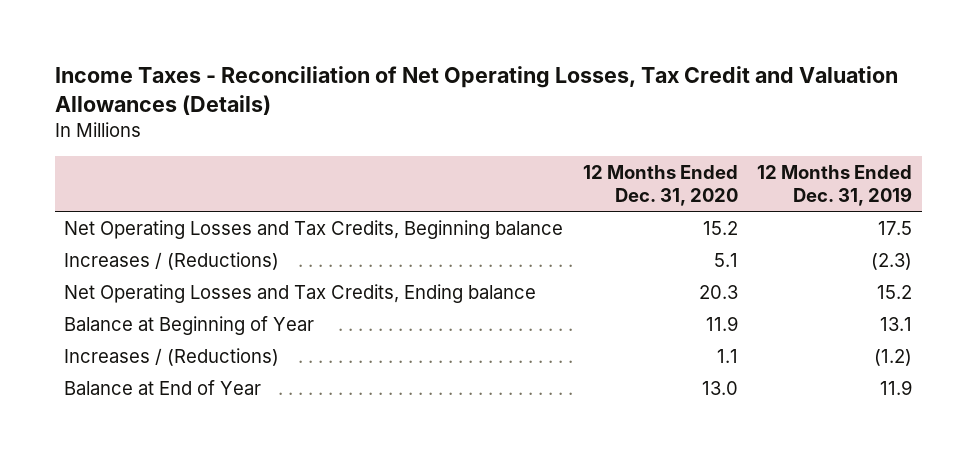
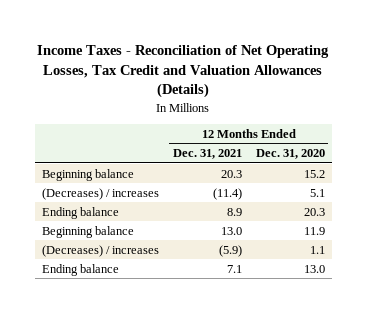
[757,164,913,207] 12 Months Ended Dec. 31, 2019 -> none
none -> [172,149,242,160] Dec. 31, 2021
[64,219,564,239] Net Operating Losses and Tax Credits, Beginning balance -> [41,168,134,181] Beginning balance
[64,251,280,270] Increases / (Reductions) -> [41,187,159,200] (Decreases) / increases
[64,283,537,303] Net Operating Losses and Tax Credits, Ending balance -> [41,206,119,219] Ending balance
[64,315,315,335] Balance at Beginning of Year -> [41,225,134,238] Beginning balance
[64,347,280,366] Increases / (Reductions) -> [41,244,159,257] (Decreases) / increases
[64,379,262,395] Balance at End of Year -> [41,263,119,276] Ending balance

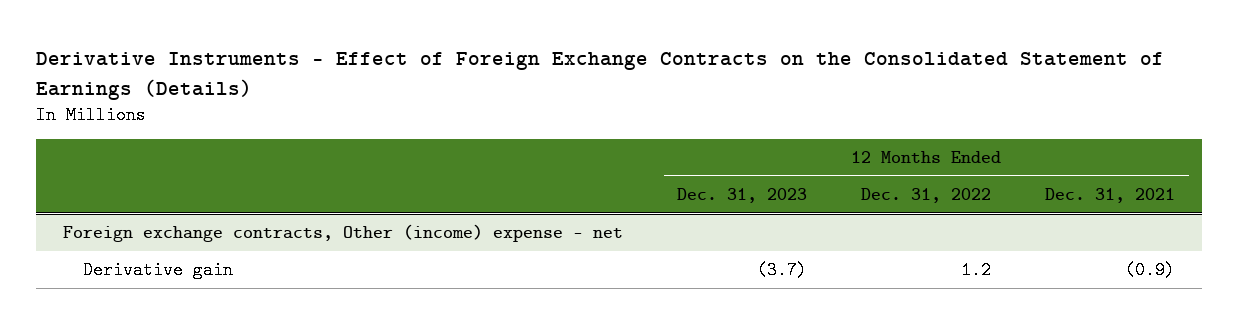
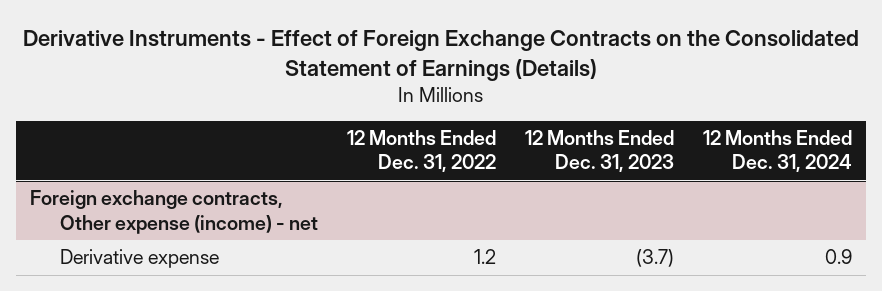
[1045,188,1176,204] Dec. 31, 2021 -> none
none -> [702,130,852,173] 12 Months Ended Dec. 31, 2024
[63,224,624,243] Foreign exchange contracts, Other (income) expense - net -> [30,190,318,234] Foreign exchange contracts, Other expense (income) - net
[82,261,233,280] Derivative gain -> [59,249,219,269] Derivative expense

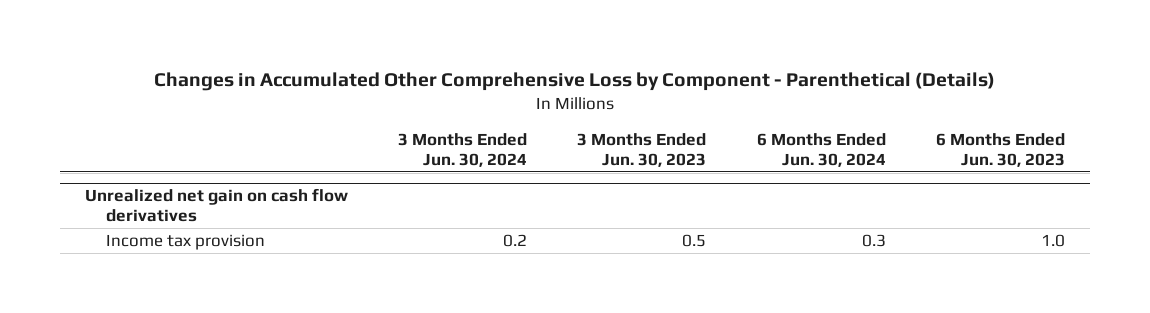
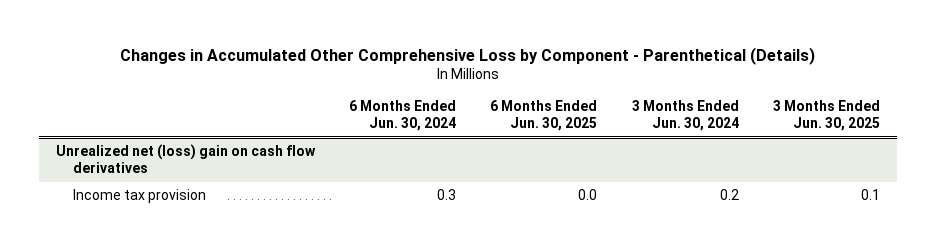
[577,132,707,167] 3 Months Ended Jun. 30, 2023 -> none
[936,132,1066,167] 6 Months Ended Jun. 30, 2023 -> none
none -> [490,100,598,132] 6 Months Ended Jun. 30, 2025
none -> [772,100,880,132] 3 Months Ended Jun. 30, 2025
[84,188,348,223] Unrealized net gain on cash flow derivatives -> [56,143,317,174] Unrealized net (loss) gain on cash flow derivatives

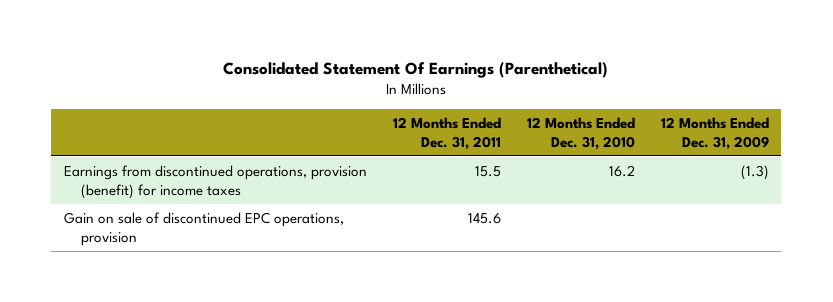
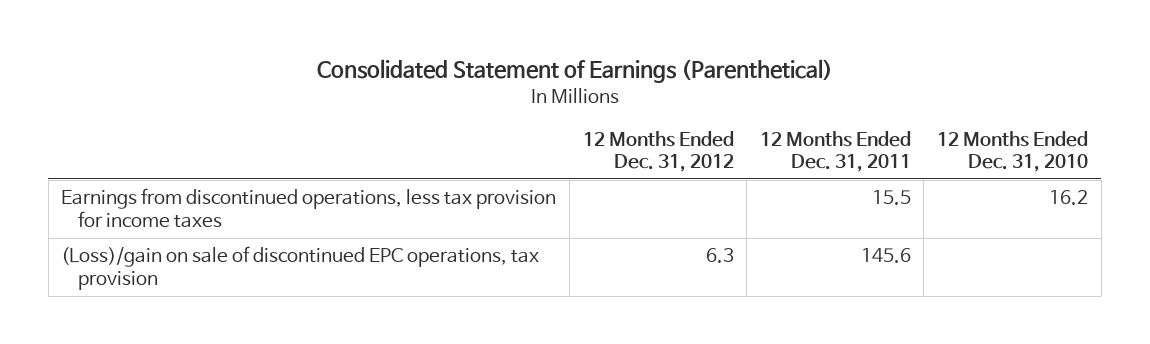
[223,62,609,79] Consolidated Statement Of Earnings (Parenthetical) -> [316,59,833,84] Consolidated Statement of Earnings (Parenthetical)
[660,117,769,150] 12 Months Ended Dec. 31, 2009 -> none
none -> [582,130,734,172] 12 Months Ended Dec. 31, 2012
[64,165,368,199] Earnings from discontinued operations, provision (benefit) for income taxes -> [61,188,557,228] Earnings from discontinued operations, less tax provision for income taxes
[64,212,345,246] Gain on sale of discontinued EPC operations, provision -> [61,246,540,290] (Loss)/gain on sale of discontinued EPC operations, tax provision

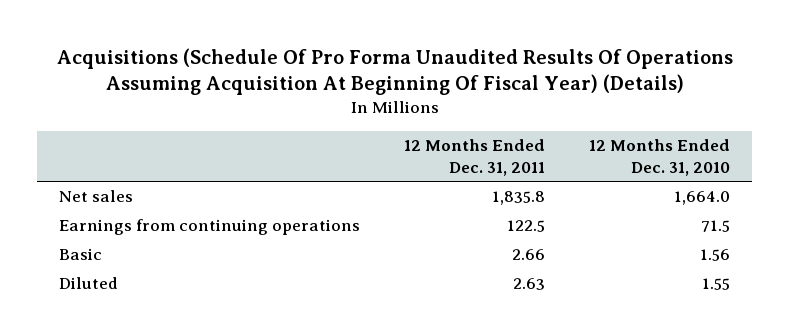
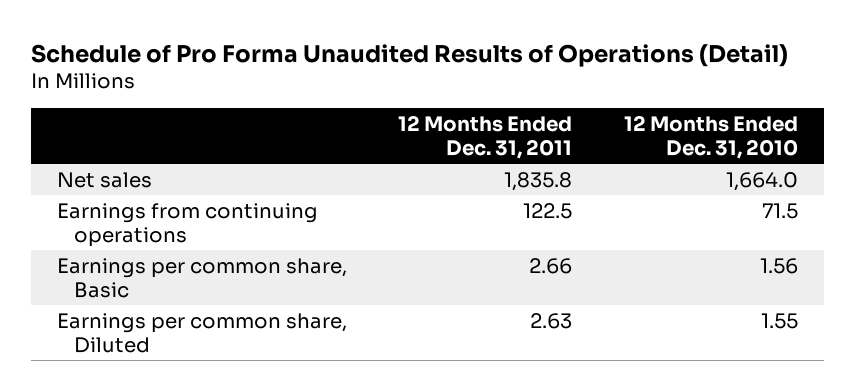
[56,47,733,96] Acquisitions (Schedule Of Pro Forma Unaudited Results Of Operations Assuming Acquisition At Beginning Of Fiscal Year) (Details) -> [30,43,788,67] Schedule of Pro Forma Unaudited Results of Operations (Detail)
[58,248,102,261] Basic -> [56,257,347,298] Earnings per common share, Basic
[58,277,118,290] Diluted -> [56,312,347,353] Earnings per common share, Diluted

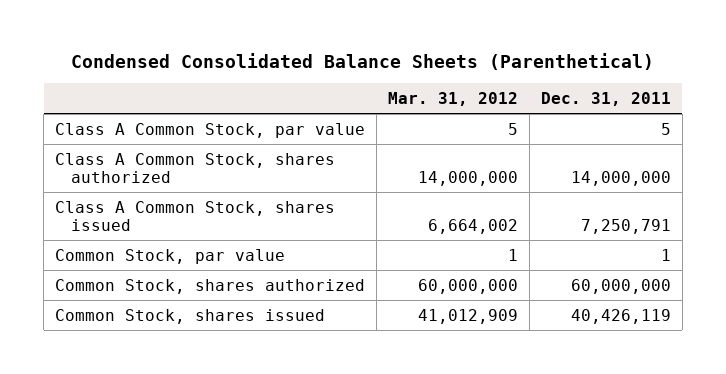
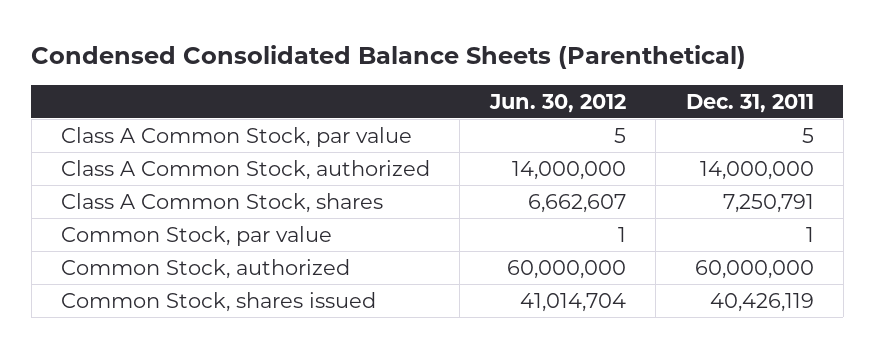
[387,91,518,106] Mar. 31, 2012 -> none
none -> [488,93,626,113] Jun. 30, 2012
[55,152,336,183] Class A Common Stock, shares authorized -> [61,159,431,180] Class A Common Stock, authorized
[55,200,336,231] Class A Common Stock, shares issued -> [61,192,384,213] Class A Common Stock, shares
[55,278,366,294] Common Stock, shares authorized -> [61,258,351,279] Common Stock, authorized

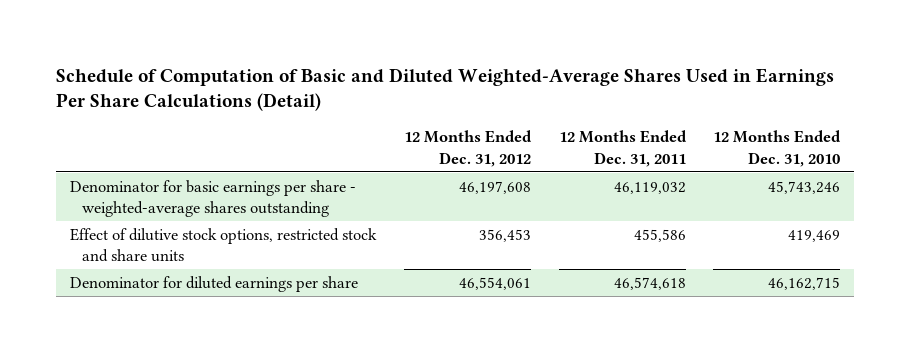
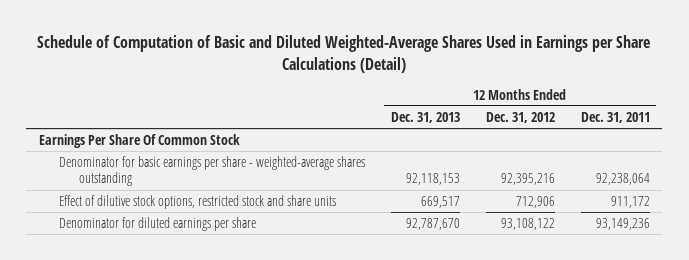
[56,67,835,112] Schedule of Computation of Basic and Diluted Weighted-Average Shares Used in Earnings Per Share Calculations (Detail) -> [37,34,651,73] Schedule of Computation of Basic and Diluted Weighted-Average Shares Used in Earnings per Share Calculations (Detail)
[713,130,842,167] 12 Months Ended Dec. 31, 2010 -> none
none -> [390,111,460,123] Dec. 31, 2013
none -> [39,134,241,149] Earnings Per Share Of Common Stock
[458,180,531,194] 46,197,608 -> [500,173,555,186] 92,395,216
[613,181,686,194] 46,119,032 -> [595,173,650,186] 92,238,064
[478,228,531,242] 356,453 -> [515,196,555,209] 712,906
[633,228,686,242] 455,586 -> [610,196,650,209] 911,172
[458,276,531,290] 46,554,061 -> [500,218,555,231] 93,108,122
[613,276,686,290] 46,574,618 -> [595,218,650,231] 93,149,236

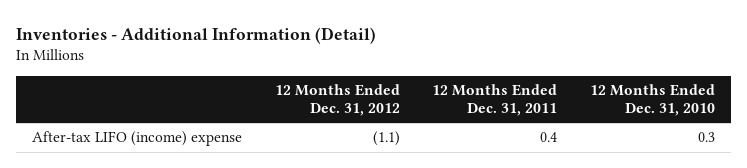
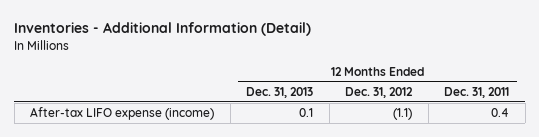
[589,84,715,116] 12 Months Ended Dec. 31, 2010 -> none
none -> [246,87,314,99] Dec. 31, 2013
[32,131,243,147] After-tax LIFO (income) expense -> [30,107,215,121] After-tax LIFO expense (income)

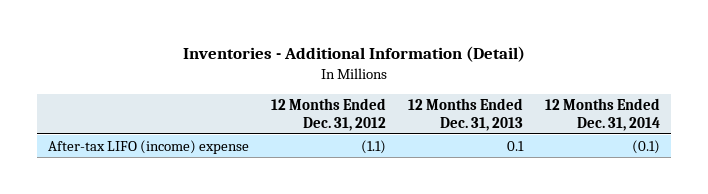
[444,87,510,99] Dec. 31, 2011 -> none
none -> [545,97,661,131] 12 Months Ended Dec. 31, 2014
[30,107,215,121] After-tax LIFO expense (income) -> [47,139,249,154] After-tax LIFO (income) expense

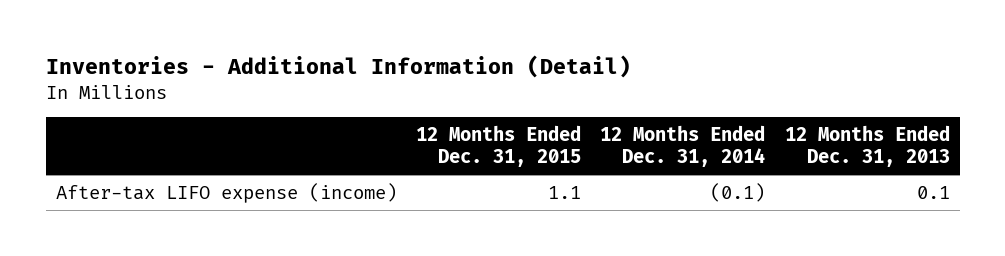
[270,97,386,131] 12 Months Ended Dec. 31, 2012 -> none
none -> [416,125,582,168] 12 Months Ended Dec. 31, 2015
[47,139,249,154] After-tax LIFO (income) expense -> [55,183,397,204] After-tax LIFO expense (income)

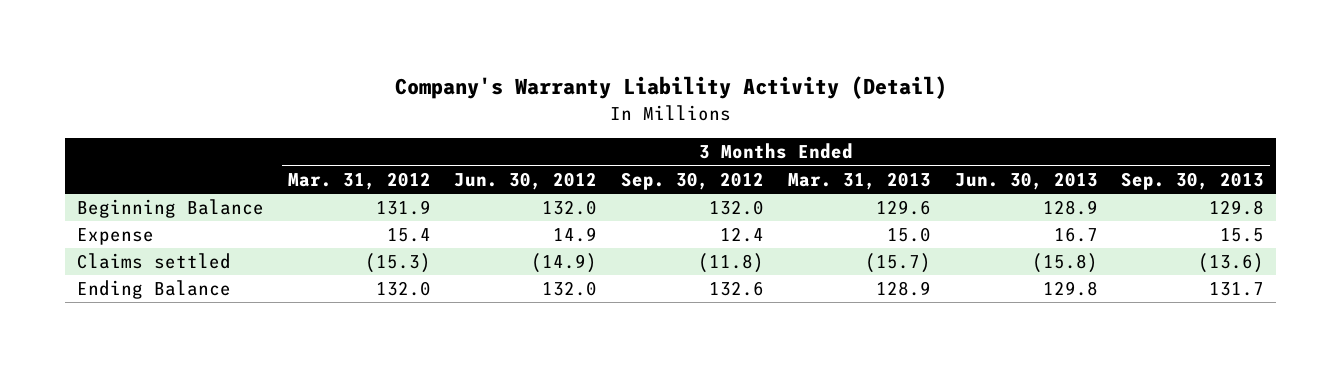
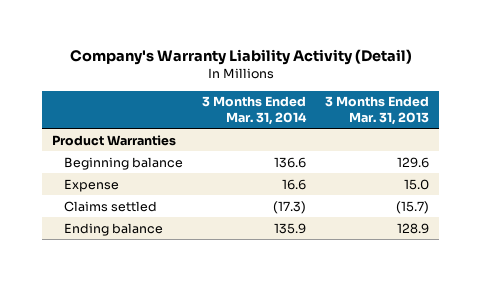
[287,171,431,190] Mar. 31, 2012 -> none
[454,171,598,190] Jun. 30, 2012 -> none
[621,171,765,190] Sep. 30, 2012 -> none
[954,171,1098,190] Jun. 30, 2013 -> none
[1121,171,1265,190] Sep. 30, 2013 -> none
none -> [202,96,308,125] 3 Months Ended Mar. 31, 2014
none -> [51,134,176,146] Product Warranties
[77,199,265,219] Beginning Balance -> [63,156,183,170] Beginning balance
[77,280,232,300] Ending Balance -> [63,222,163,236] Ending balance

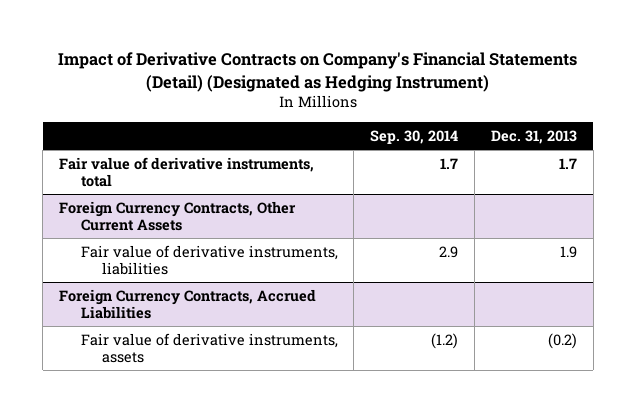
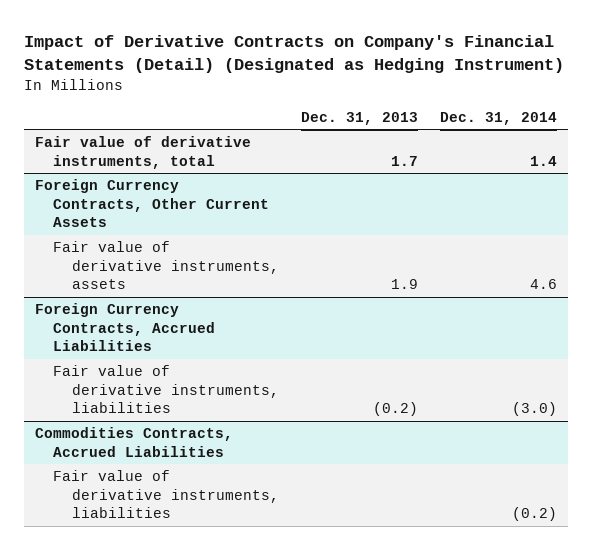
[370,129,459,144] Sep. 30, 2014 -> none
none -> [440,111,558,125] Dec. 31, 2014
[80,244,338,275] Fair value of derivative instruments, liabilities -> [53,241,279,290] Fair value of derivative instruments, assets
[80,332,338,363] Fair value of derivative instruments, assets -> [53,365,279,414] Fair value of derivative instruments, liabilities
none -> [35,427,234,457] Commodities Contracts, Accrued Liabilities
none -> [53,470,279,519] Fair value of derivative instruments, liabilities

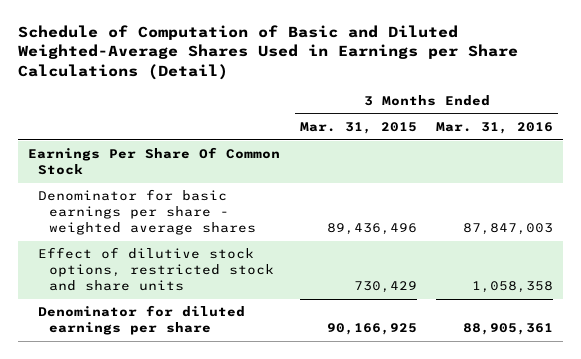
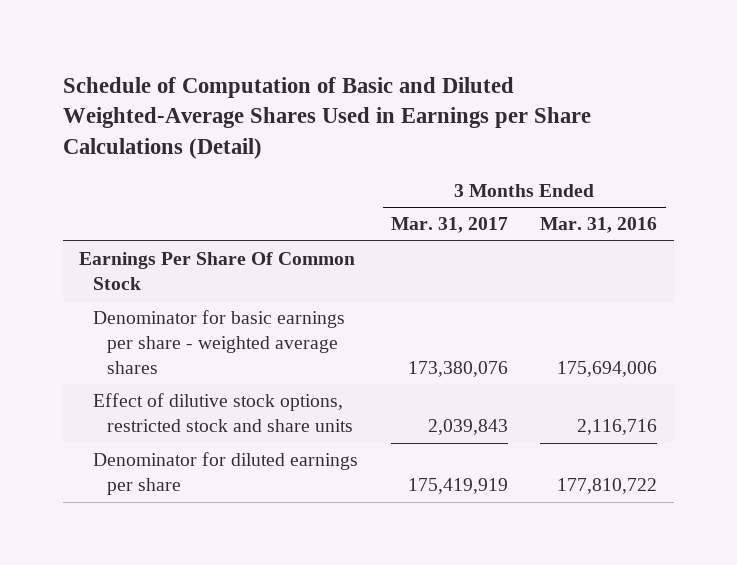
[299,122,417,135] Mar. 31, 2015 -> none
none -> [390,217,508,234] Mar. 31, 2017
[463,223,554,236] 87,847,003 -> [557,360,658,377] 175,694,006
[472,281,554,294] 1,058,358 -> [577,418,658,435] 2,116,716
[463,323,554,336] 88,905,361 -> [557,477,658,494] 177,810,722

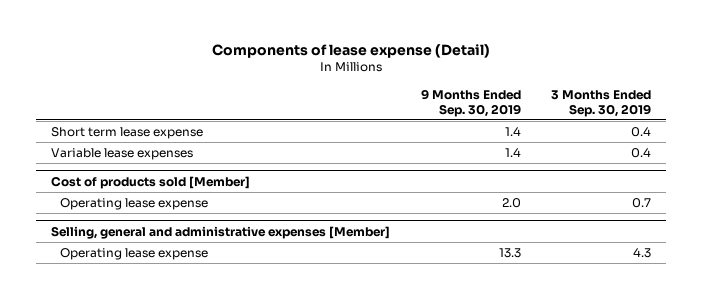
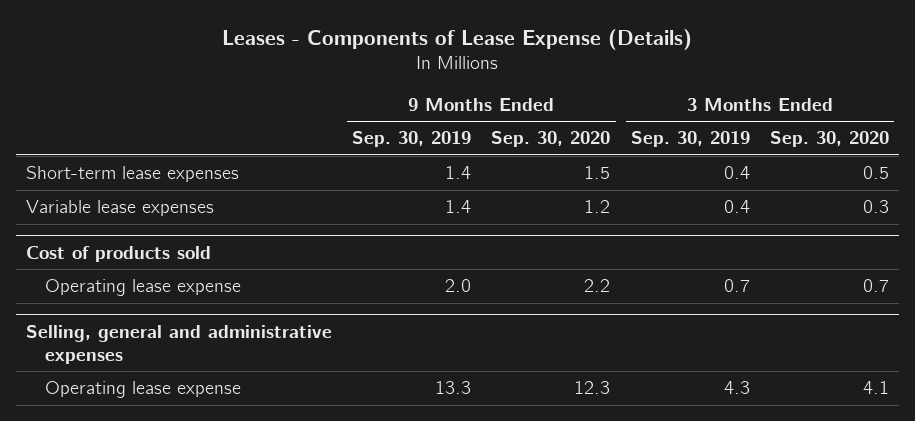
[212,44,491,59] Components of lease expense (Detail) -> [222,28,693,50] Leases - Components of Lease Expense (Details)
none -> [491,131,611,148] Sep. 30, 2020
none -> [769,131,889,148] Sep. 30, 2020
[51,127,204,140] Short term lease expense -> [26,166,240,183] Short-term lease expenses
[51,175,251,189] Cost of products sold [Member] -> [26,245,212,262] Cost of products sold
[51,225,391,239] Selling, general and administrative expenses [Member] -> [26,324,333,364] Selling, general and administrative expenses

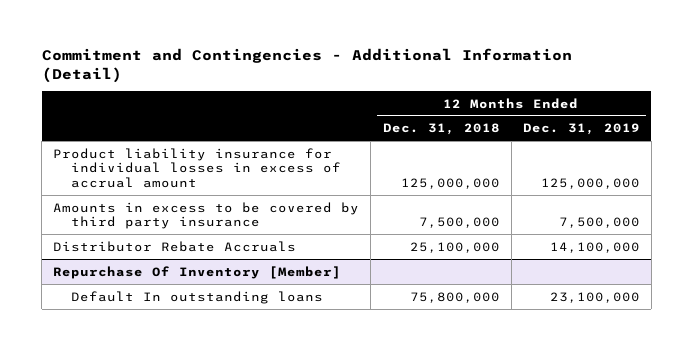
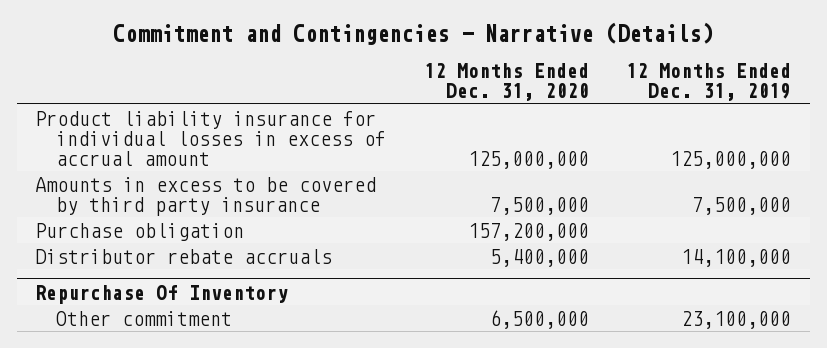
[41,48,572,84] Commitment and Contingencies - Additional Information (Detail) -> [113,21,714,45] Commitment and Contingencies - Narrative (Details)
[382,123,500,136] Dec. 31, 2018 -> none
none -> [423,63,589,102] 12 Months Ended Dec. 31, 2020
none -> [35,222,245,241] Purchase obligation
[53,240,297,252] Distributor Rebate Accruals -> [35,248,333,264] Distributor rebate accruals
[53,265,342,279] Repurchase Of Inventory [Member] -> [35,284,289,304] Repurchase Of Inventory
[70,290,323,304] Default In outstanding loans -> [56,310,233,326] Other commitment

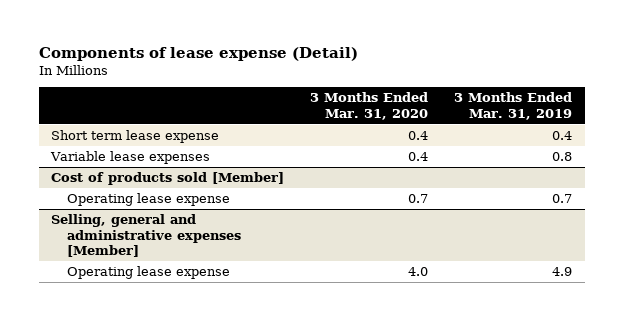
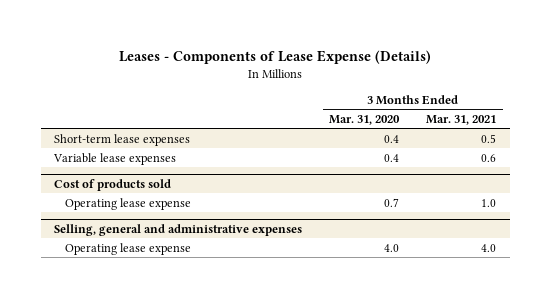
[38,46,358,61] Components of lease expense (Detail) -> [119,49,432,64] Leases - Components of Lease Expense (Details)
[454,92,573,120] 3 Months Ended Mar. 31, 2019 -> none
none -> [426,115,497,126] Mar. 31, 2021
[51,129,220,143] Short term lease expense -> [54,133,191,146] Short-term lease expenses
[51,171,285,185] Cost of products sold [Member] -> [54,178,172,191] Cost of products sold
[51,213,242,258] Selling, general and administrative expenses [Member] -> [54,223,303,236] Selling, general and administrative expenses

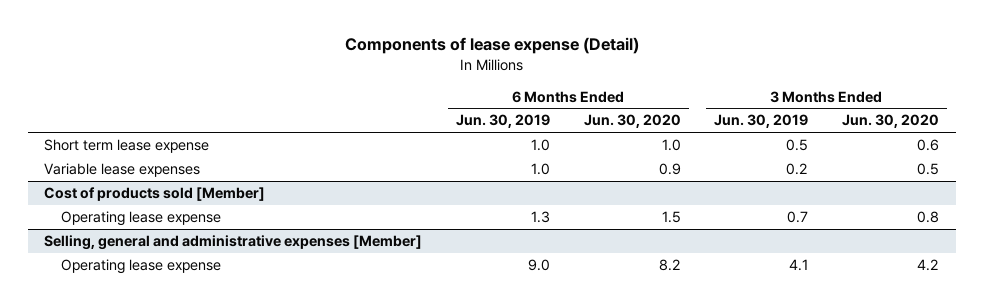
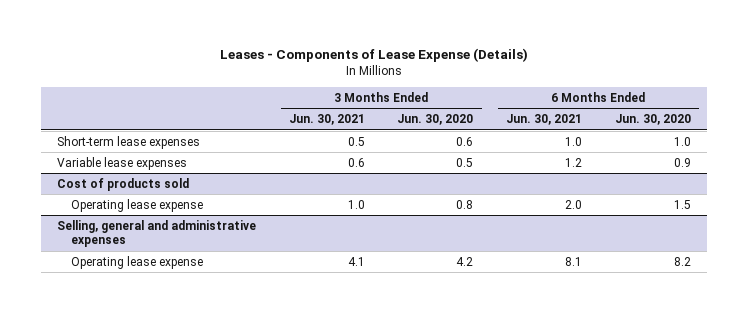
[344,37,639,55] Components of lease expense (Detail) -> [219,48,528,63] Leases - Components of Lease Expense (Details)
[455,114,550,129] Jun. 30, 2019 -> none
[714,114,809,129] Jun. 30, 2019 -> none
none -> [288,114,365,126] Jun. 30, 2021
none -> [505,114,582,126] Jun. 30, 2021
[44,139,210,154] Short term lease expense -> [57,135,201,149] Short-term lease expenses
[44,187,266,202] Cost of products sold [Member] -> [57,177,190,191] Cost of products sold
[44,235,423,251] Selling, general and administrative expenses [Member] -> [57,219,257,248] Selling, general and administrative expenses

